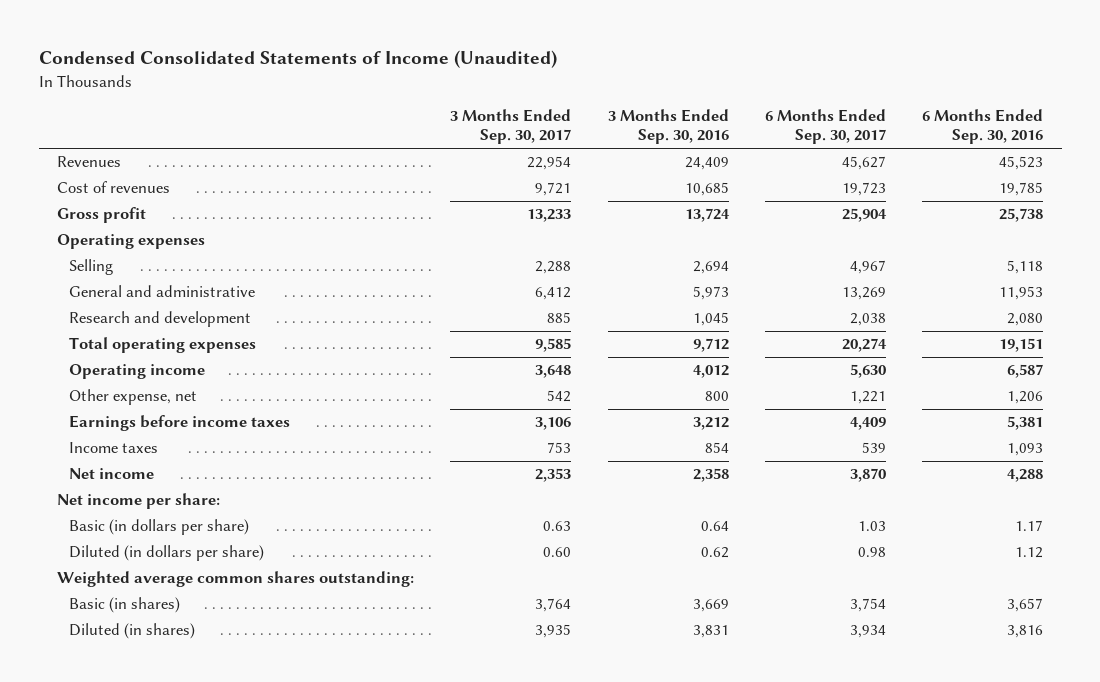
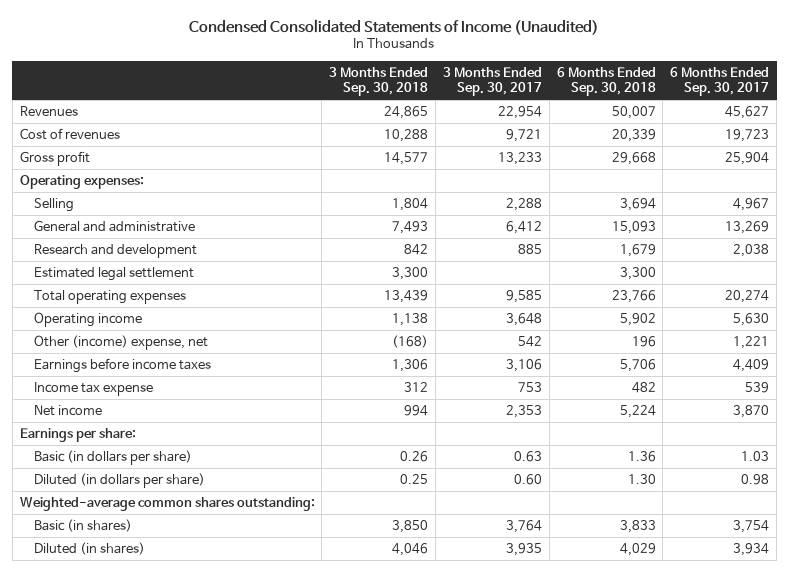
[607,109,729,145] 3 Months Ended Sep. 30, 2016 -> none
[922,109,1044,145] 6 Months Ended Sep. 30, 2016 -> none
none -> [329,67,429,97] 3 Months Ended Sep. 30, 2018
none -> [556,67,656,97] 6 Months Ended Sep. 30, 2018
[57,234,206,250] Operating expenses -> [19,175,144,190] Operating expenses:
none -> [33,267,194,282] Estimated legal settlement
[69,389,198,406] Other expense, net -> [33,335,208,351] Other (income) expense, net
[69,442,159,454] Income taxes -> [33,382,153,397] Income tax expense
[57,493,221,510] Net income per share: -> none
none -> [19,428,136,443] Earnings per share:
[57,571,415,588] Weighted average common shares outstanding: -> [19,497,315,512] Weighted-average common shares outstanding:

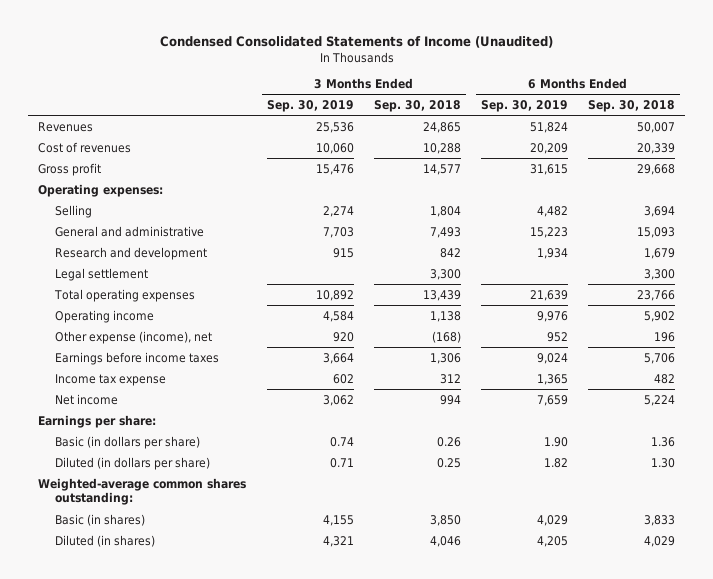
[442,67,542,97] 3 Months Ended Sep. 30, 2017 -> none
[670,67,770,97] 6 Months Ended Sep. 30, 2017 -> none
none -> [266,99,354,112] Sep. 30, 2019
none -> [480,99,568,112] Sep. 30, 2019
[33,267,194,282] Estimated legal settlement -> [55,267,149,281] Legal settlement
[33,335,208,351] Other (income) expense, net -> [55,330,213,344] Other expense (income), net

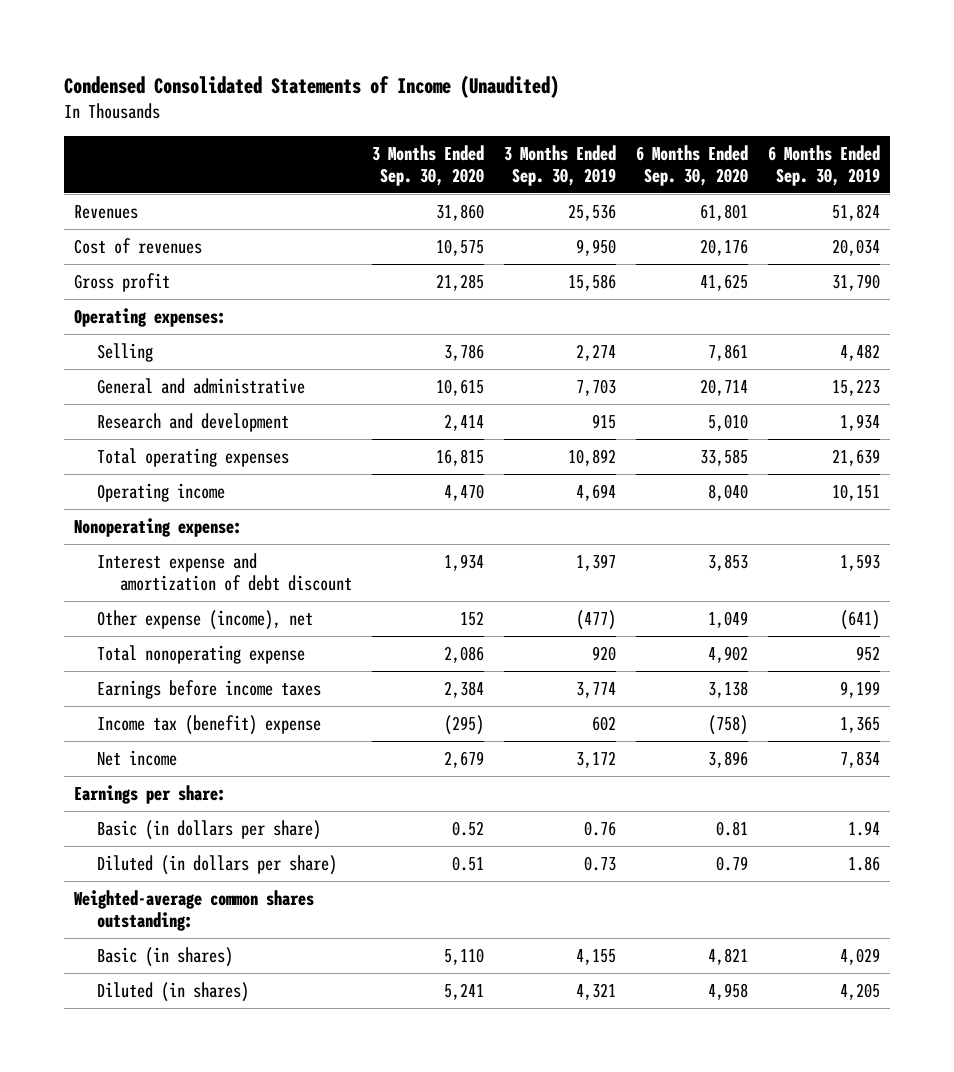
[373,99,461,112] Sep. 30, 2018 -> none
[587,99,675,112] Sep. 30, 2018 -> none
none -> [372,144,485,186] 3 Months Ended Sep. 30, 2020
none -> [635,144,748,186] 6 Months Ended Sep. 30, 2020
[315,142,354,154] 10,060 -> [576,238,617,256] 9,950
[529,142,568,154] 20,209 -> [831,238,880,256] 20,034
[315,163,354,175] 15,476 -> [568,273,617,291] 15,586
[529,163,568,175] 31,615 -> [831,273,880,291] 31,790
[55,267,149,281] Legal settlement -> none
[322,310,354,322] 4,584 -> [576,483,617,501] 4,694
[536,310,568,322] 9,976 -> [831,483,880,501] 10,151
none -> [74,517,243,537] Nonoperating expense:
none -> [97,552,353,591] Interest expense and amortization of debt discount
[332,331,354,342] 920 -> [576,609,617,630] (477)
[546,331,568,342] 952 -> [839,609,880,630] (641)
none -> [97,644,306,664] Total nonoperating expense
[322,352,354,364] 3,664 -> [576,681,617,698] 3,774
[536,352,568,364] 9,024 -> [839,680,880,698] 9,199
[55,373,167,386] Income tax expense -> [97,714,322,735] Income tax (benefit) expense
[322,394,354,406] 3,062 -> [576,750,617,768] 3,172
[536,394,568,406] 7,659 -> [839,750,880,768] 7,834
[329,436,354,447] 0.74 -> [584,820,617,836] 0.76
[543,436,568,447] 1.90 -> [847,820,880,836] 1.94
[329,457,354,468] 0.71 -> [584,855,617,871] 0.73
[543,457,568,468] 1.82 -> [847,855,880,871] 1.86

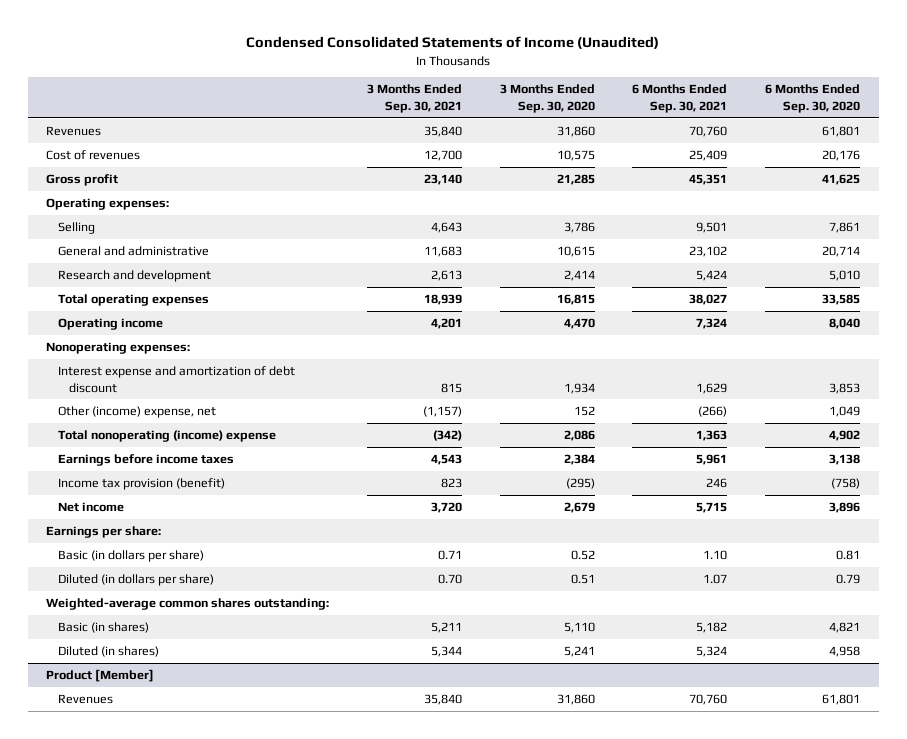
[504,144,617,186] 3 Months Ended Sep. 30, 2019 -> none
[767,144,880,186] 6 Months Ended Sep. 30, 2019 -> none
none -> [367,84,463,113] 3 Months Ended Sep. 30, 2021
none -> [632,84,728,113] 6 Months Ended Sep. 30, 2021
[74,517,243,537] Nonoperating expense: -> [46,342,191,355] Nonoperating expenses:
[97,609,314,630] Other expense (income), net -> [57,406,216,419] Other (income) expense, net
[97,644,306,664] Total nonoperating expense -> [57,430,276,443] Total nonoperating (income) expense
[97,714,322,735] Income tax (benefit) expense -> [57,478,225,491] Income tax provision (benefit)
none -> [46,669,155,683] Product [Member]
none -> [57,694,113,705] Revenues

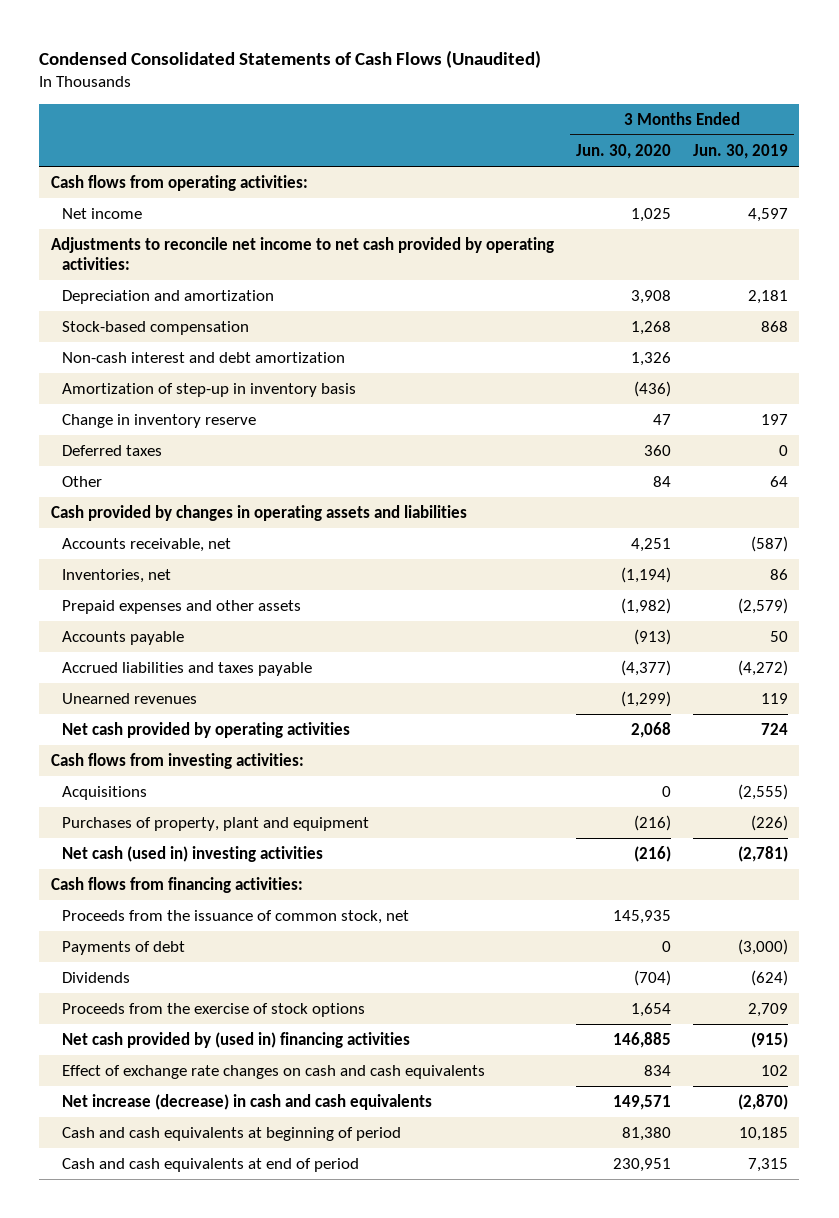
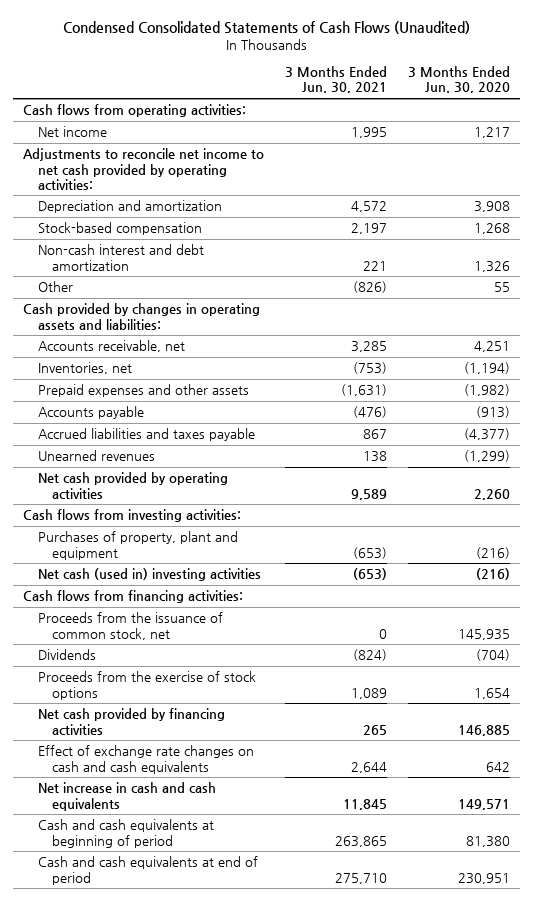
[693,143,789,159] Jun. 30, 2019 -> none
none -> [285,66,388,94] 3 Months Ended Jun. 30, 2021
[630,207,671,222] 1,025 -> [474,127,511,139] 1,217
[62,382,357,397] Amortization of step-up in inventory basis -> none
[62,413,257,428] Change in inventory reserve -> none
[62,444,163,456] Deferred taxes -> none
[652,475,671,487] 84 -> [494,282,511,293] 55
[50,504,467,521] Cash provided by changes in operating assets and liabilities -> [23,303,261,330] Cash provided by changes in operating assets and liabilities:
[630,721,671,738] 2,068 -> [474,488,511,500] 2,260
[62,785,148,800] Acquisitions -> none
[62,940,186,955] Payments of debt -> none
[62,1031,411,1048] Net cash provided by (used in) financing activities -> [37,708,225,735] Net cash provided by financing activities
[643,1064,671,1076] 834 -> [486,761,511,772] 642
[62,1093,433,1110] Net increase (decrease) in cash and cash equivalents -> [37,782,216,811] Net increase in cash and cash equivalents

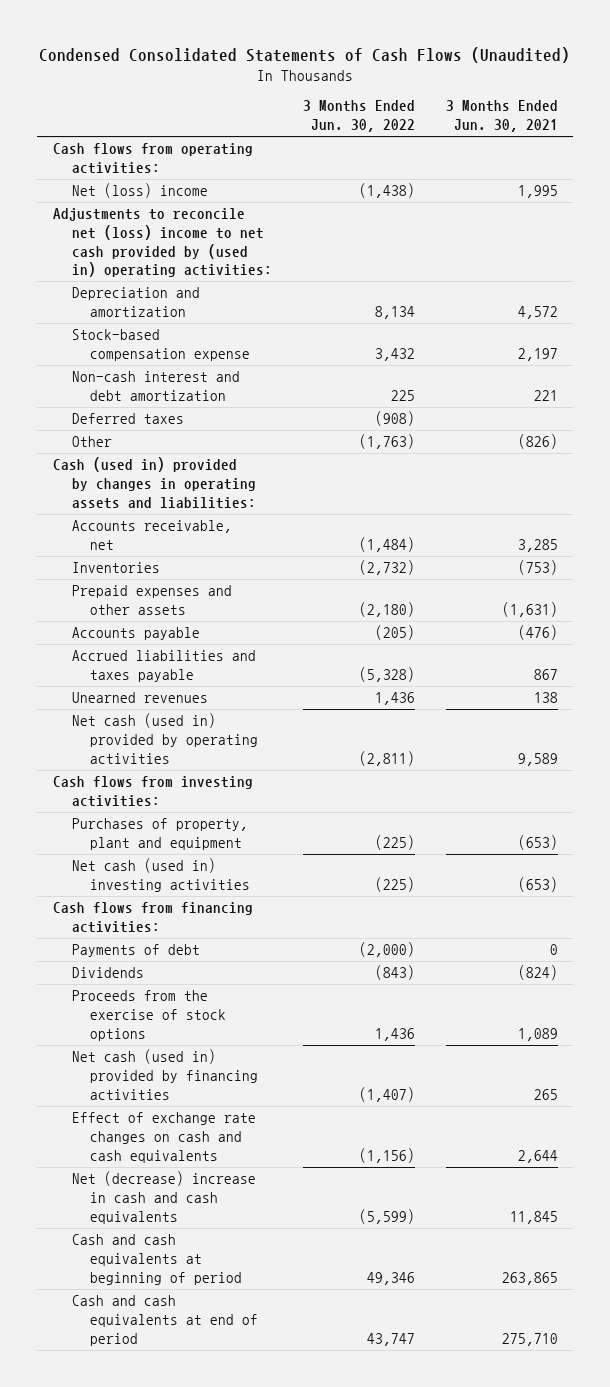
[408,66,511,94] 3 Months Ended Jun. 30, 2020 -> none
none -> [302,100,415,133] 3 Months Ended Jun. 30, 2022
[37,126,107,138] Net income -> [71,183,208,199] Net (loss) income
[23,148,265,190] Adjustments to reconcile net income to net cash provided by operating activities: -> [52,208,272,278] Adjustments to reconcile net (loss) income to net cash provided by (used in) operating activities:
[37,222,202,236] Stock-based compensation -> [71,329,251,361] Stock-based compensation expense
none -> [71,413,184,425] Deferred taxes
[23,303,261,330] Cash provided by changes in operating assets and liabilities: -> [52,457,256,509] Cash (used in) provided by changes in operating assets and liabilities:
[37,362,132,375] Inventories, net -> [71,562,160,574] Inventories
[37,472,228,499] Net cash provided by operating activities -> [71,713,259,764] Net cash (used in) provided by operating activities
[37,612,223,640] Proceeds from the issuance of common stock, net -> none
none -> [71,944,200,958] Payments of debt
[37,708,225,735] Net cash provided by financing activities -> [71,1049,259,1100] Net cash (used in) provided by financing activities
[37,782,216,811] Net increase in cash and cash equivalents -> [71,1171,256,1224] Net (decrease) increase in cash and cash equivalents

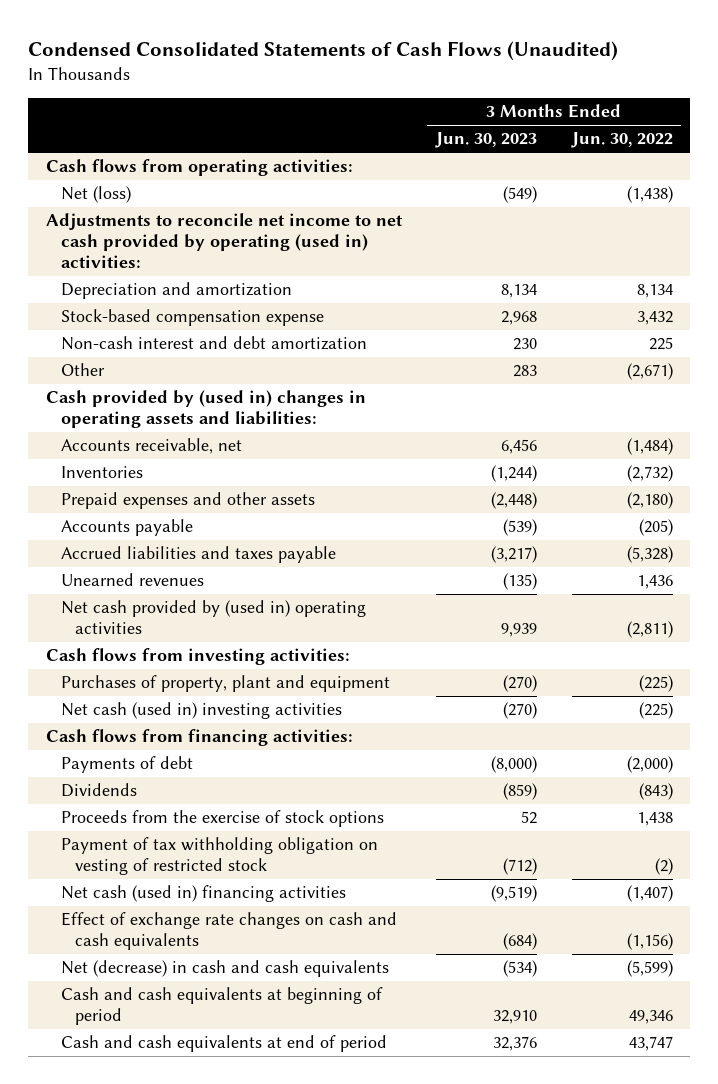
[445,100,558,133] 3 Months Ended Jun. 30, 2021 -> none
none -> [435,132,538,149] Jun. 30, 2023
[71,183,208,199] Net (loss) income -> [60,186,131,204] Net (loss)
[52,208,272,278] Adjustments to reconcile net (loss) income to net cash provided by (used in) operating activities: -> [45,213,403,269] Adjustments to reconcile net income to net cash provided by operating (used in) activities:
[71,413,184,425] Deferred taxes -> none
[358,434,415,450] (1,763) -> [626,363,673,381] (2,671)
[52,457,256,509] Cash (used in) provided by changes in operating assets and liabilities: -> [45,390,366,429] Cash provided by (used in) changes in operating assets and liabilities:
[71,713,259,764] Net cash (used in) provided by operating activities -> [60,600,366,635] Net cash provided by (used in) operating activities
[374,1027,415,1041] 1,436 -> [636,812,673,827] 1,438
none -> [60,837,378,876] Payment of tax withholding obligation on vesting of restricted stock
[71,1049,259,1100] Net cash (used in) provided by financing activities -> [60,885,346,903] Net cash (used in) financing activities
[71,1171,256,1224] Net (decrease) increase in cash and cash equivalents -> [60,960,389,978] Net (decrease) in cash and cash equivalents

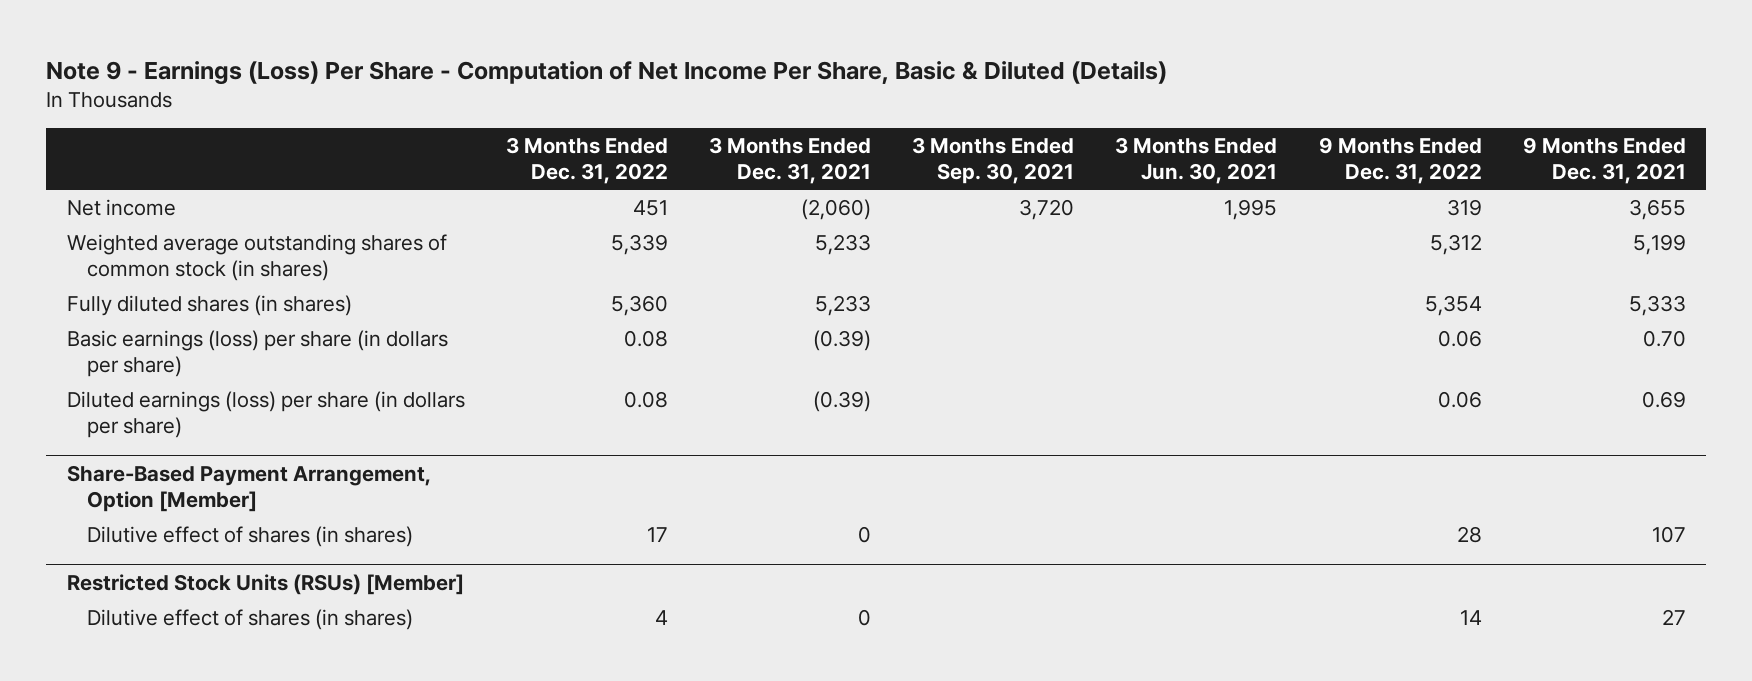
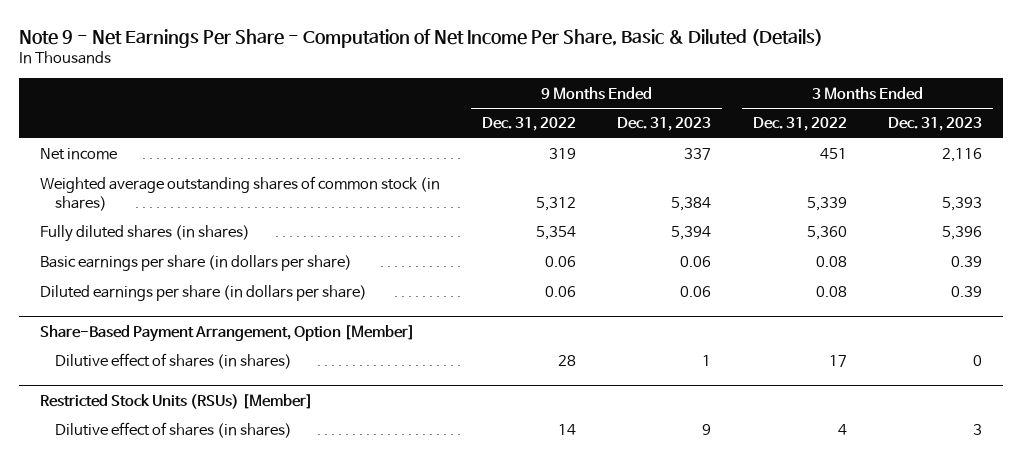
[46,60,1168,85] Note 9 - Earnings (Loss) Per Share - Computation of Net Income Per Share, Basic & Diluted (Details) -> [19,28,824,48] Note 9 - Net Earnings Per Share - Computation of Net Income Per Share, Basic & Diluted (Details)
[709,137,872,185] 3 Months Ended Dec. 31, 2021 -> none
[912,137,1075,185] 3 Months Ended Sep. 30, 2021 -> none
[1115,137,1278,185] 3 Months Ended Jun. 30, 2021 -> none
[1522,137,1686,185] 9 Months Ended Dec. 31, 2021 -> none
none -> [617,117,712,132] Dec. 31, 2023
none -> [888,117,983,132] Dec. 31, 2023
[66,329,448,377] Basic earnings (loss) per share (in dollars per share) -> [40,255,353,272] Basic earnings per share (in dollars per share)
[66,390,465,438] Diluted earnings (loss) per share (in dollars per share) -> [40,285,368,302] Diluted earnings per share (in dollars per share)

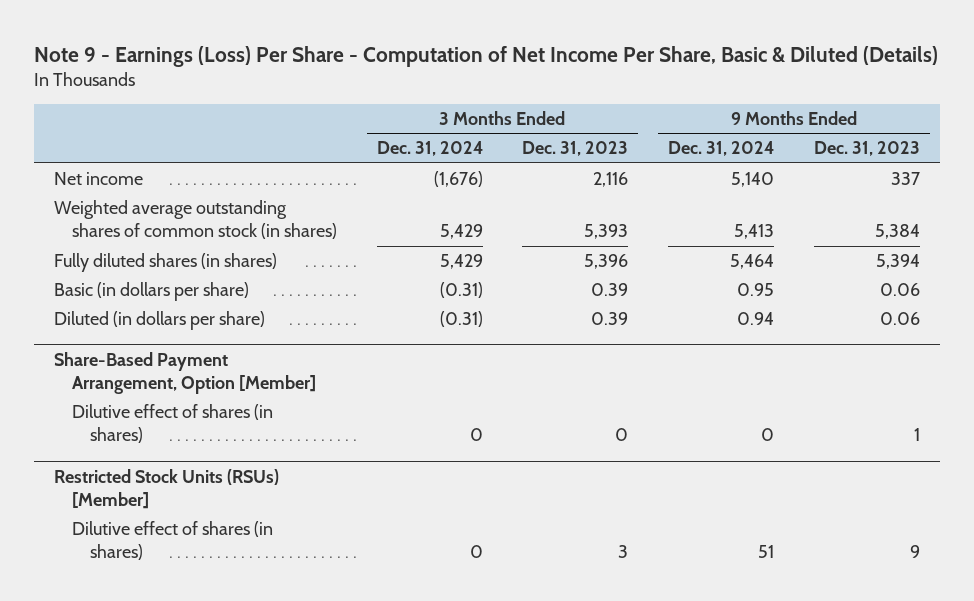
[19,28,824,48] Note 9 - Net Earnings Per Share - Computation of Net Income Per Share, Basic & Diluted (Details) -> [33,45,938,67] Note 9 - Earnings (Loss) Per Share - Computation of Net Income Per Share, Basic & Diluted (Details)
[481,117,576,132] Dec. 31, 2022 -> none
[752,117,847,132] Dec. 31, 2022 -> none
none -> [376,141,483,157] Dec. 31, 2024
none -> [668,141,775,157] Dec. 31, 2024
[40,255,353,272] Basic earnings per share (in dollars per share) -> [53,281,249,301] Basic (in dollars per share)
[40,285,368,302] Diluted earnings per share (in dollars per share) -> [53,310,265,330] Diluted (in dollars per share)

